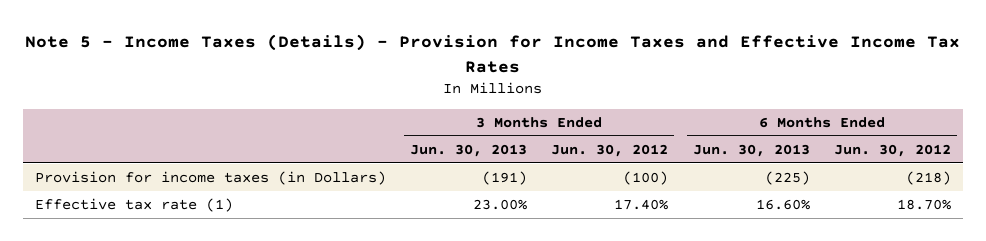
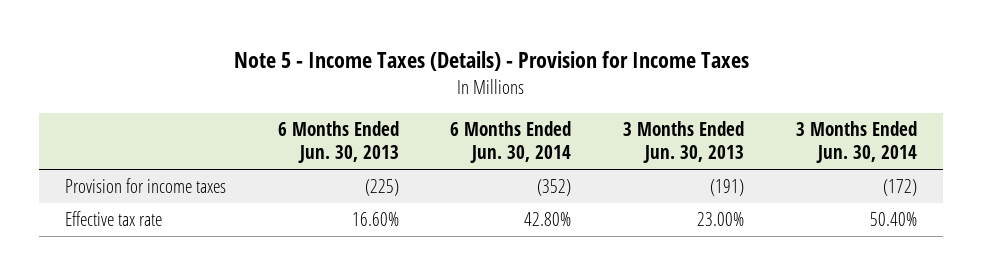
[24,34,960,73] Note 5 - Income Taxes (Details) - Provision for Income Taxes and Effective Income Tax Rates -> [233,51,749,72] Note 5 - Income Taxes (Details) - Provision for Income Taxes
[551,143,669,157] Jun. 30, 2012 -> none
[833,143,951,157] Jun. 30, 2012 -> none
none -> [450,120,572,164] 6 Months Ended Jun. 30, 2014
none -> [795,120,917,164] 3 Months Ended Jun. 30, 2014
[34,171,386,186] Provision for income taxes (in Dollars) -> [65,178,227,194] Provision for income taxes
[34,198,233,213] Effective tax rate (1) -> [65,211,163,227] Effective tax rate

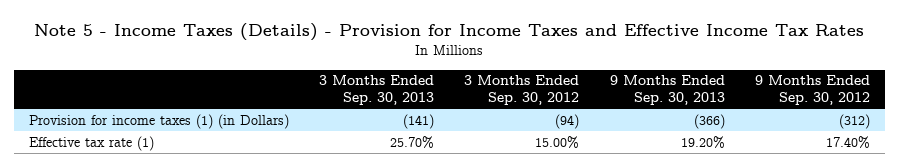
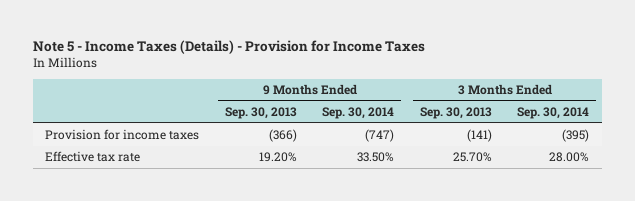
[34,23,865,42] Note 5 - Income Taxes (Details) - Provision for Income Taxes and Effective Income Tax Rates -> [32,40,425,55] Note 5 - Income Taxes (Details) - Provision for Income Taxes
[464,75,580,106] 3 Months Ended Sep. 30, 2012 -> none
[754,75,870,106] 9 Months Ended Sep. 30, 2012 -> none
none -> [322,107,395,120] Sep. 30, 2014
none -> [517,107,590,120] Sep. 30, 2014
[29,113,290,129] Provision for income taxes (1) (in Dollars) -> [45,129,200,141] Provision for income taxes
[29,135,155,151] Effective tax rate (1) -> [45,151,141,163] Effective tax rate

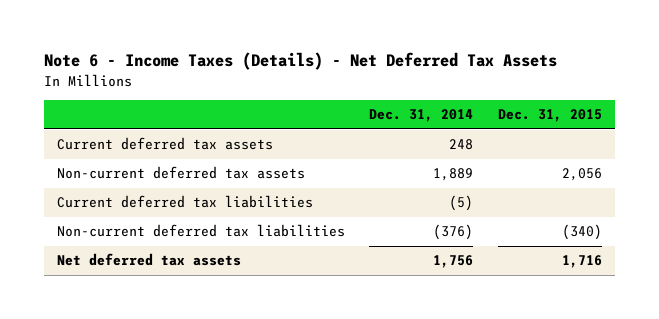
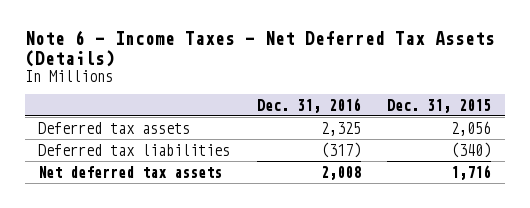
[44,52,558,71] Note 6 - Income Taxes (Details) - Net Deferred Tax Assets -> [25,29,496,67] Note 6 - Income Taxes - Net Deferred Tax Assets (Details)
[369,109,474,123] Dec. 31, 2014 -> none
none -> [256,98,361,114] Dec. 31, 2016
[56,137,273,151] Current deferred tax assets -> none
[56,195,313,209] Current deferred tax liabilities -> none
[56,166,305,180] Non-current deferred tax assets -> [38,121,191,134] Deferred tax assets
[56,224,345,238] Non-current deferred tax liabilities -> [38,143,231,156] Deferred tax liabilities

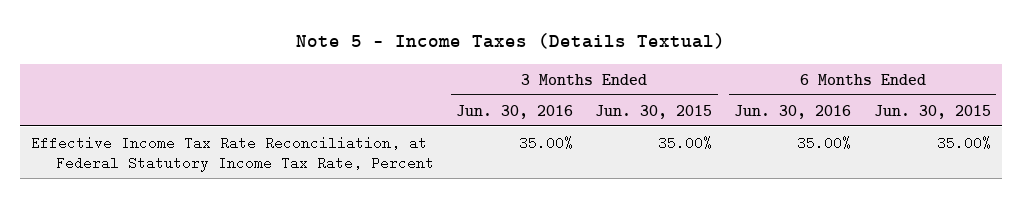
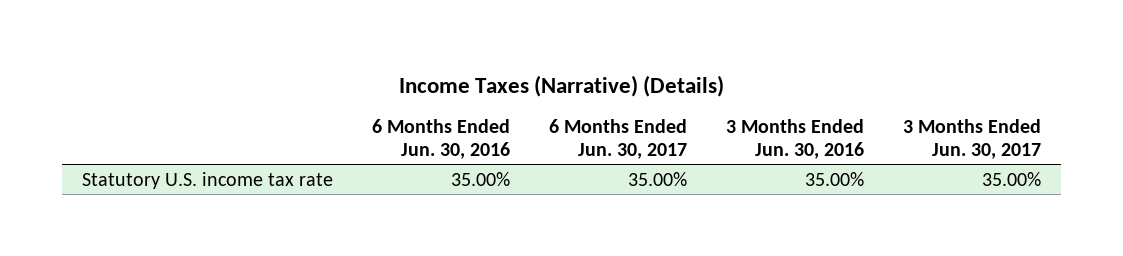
[295,32,725,49] Note 5 - Income Taxes (Details Textual) -> [398,75,724,98] Income Taxes (Narrative) (Details)
[595,104,713,119] Jun. 30, 2015 -> none
[873,104,991,119] Jun. 30, 2015 -> none
none -> [549,119,688,160] 6 Months Ended Jun. 30, 2017
none -> [903,119,1042,160] 3 Months Ended Jun. 30, 2017
[31,135,435,173] Effective Income Tax Rate Reconciliation, at Federal Statutory Income Tax Rate, Percent -> [81,171,333,189] Statutory U.S. income tax rate

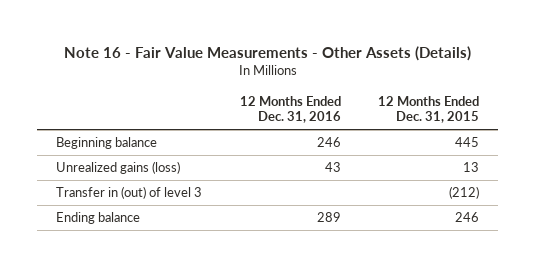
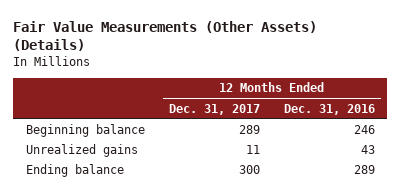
[63,45,471,61] Note 16 - Fair Value Measurements - Other Assets (Details) -> [13,20,318,51] Fair Value Measurements (Other Assets) (Details)
[378,95,480,124] 12 Months Ended Dec. 31, 2015 -> none
none -> [168,103,260,115] Dec. 31, 2017
[55,186,202,200] Transfer in (out) of level 3 -> none
[55,161,180,175] Unrealized gains (loss) -> [25,143,138,157] Unrealized gains

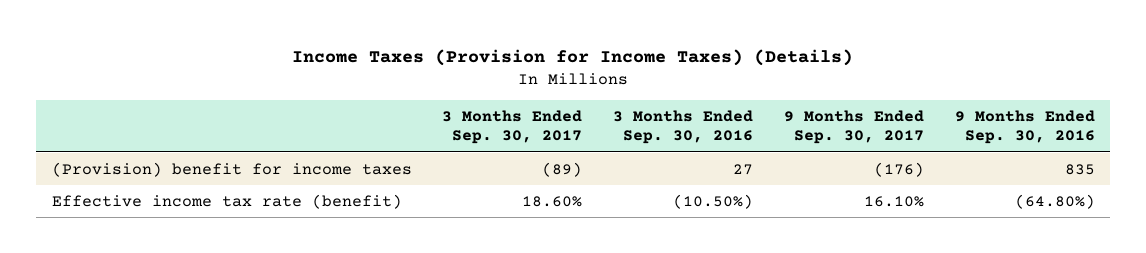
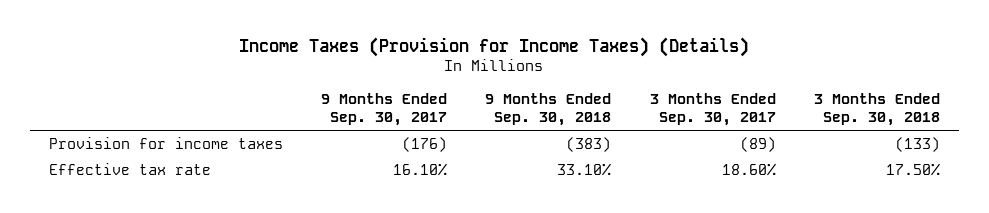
[613,109,754,145] 3 Months Ended Sep. 30, 2016 -> none
[954,109,1095,145] 9 Months Ended Sep. 30, 2016 -> none
none -> [485,93,612,126] 9 Months Ended Sep. 30, 2018
none -> [813,93,940,126] 3 Months Ended Sep. 30, 2018
[51,161,412,177] (Provision) benefit for income taxes -> [48,137,283,150] Provision for income taxes
[51,193,402,209] Effective income tax rate (benefit) -> [48,163,211,176] Effective tax rate

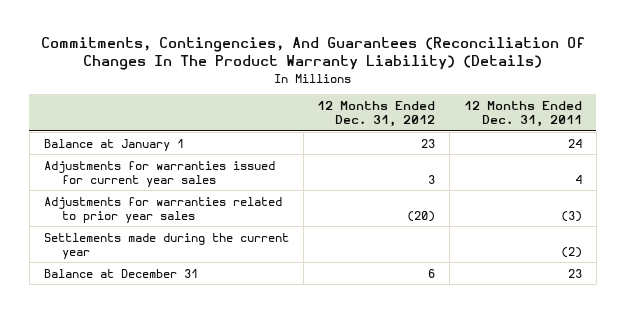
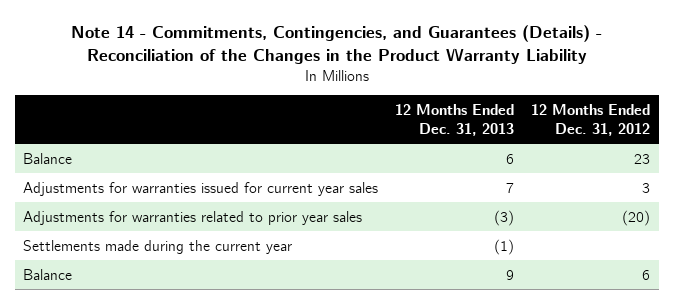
[40,36,585,71] Commitments, Contingencies, And Guarantees (Reconciliation Of Changes In The Product Warranty Liability) (Details) -> [70,24,602,64] Note 14 - Commitments, Contingencies, and Guarantees (Details) - Reconciliation of the Changes in the Product Warranty Liability
[464,101,583,128] 12 Months Ended Dec. 31, 2011 -> none
none -> [395,103,515,136] 12 Months Ended Dec. 31, 2013
[43,138,184,151] Balance at January 1 -> [23,152,73,164] Balance
[43,268,198,278] Balance at December 31 -> [23,268,73,280] Balance

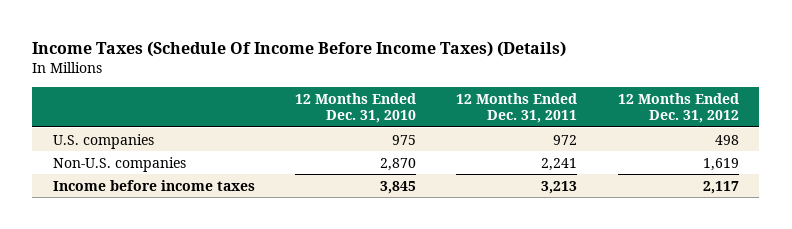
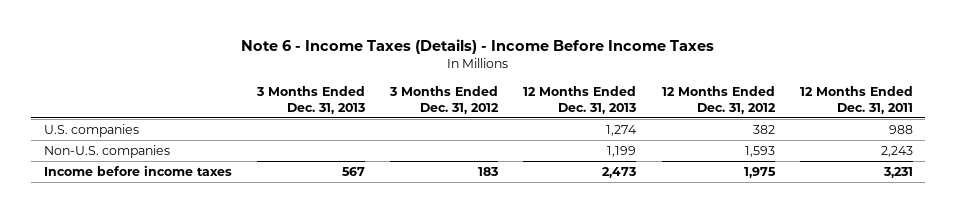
[32,41,567,58] Income Taxes (Schedule Of Income Before Income Taxes) (Details) -> [241,39,715,55] Note 6 - Income Taxes (Details) - Income Before Income Taxes
[295,92,417,124] 12 Months Ended Dec. 31, 2010 -> none
none -> [256,85,366,114] 3 Months Ended Dec. 31, 2013
none -> [389,85,500,114] 3 Months Ended Dec. 31, 2012
none -> [523,85,637,114] 12 Months Ended Dec. 31, 2013
[553,134,578,145] 972 -> [888,125,913,135] 988
[714,134,739,145] 498 -> [752,125,775,135] 382
[541,157,578,171] 2,241 -> [880,146,913,158] 2,243
[702,157,739,171] 1,619 -> [744,146,775,158] 1,593
[541,180,578,194] 3,213 -> [882,167,913,179] 3,231
[702,180,739,194] 2,117 -> [743,167,776,179] 1,975

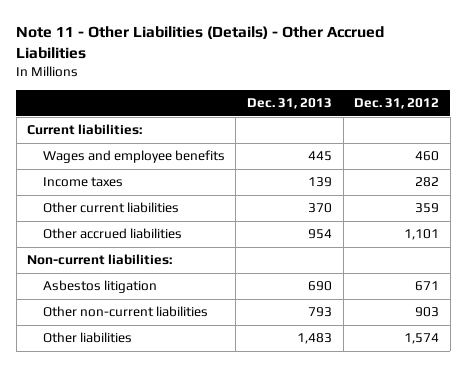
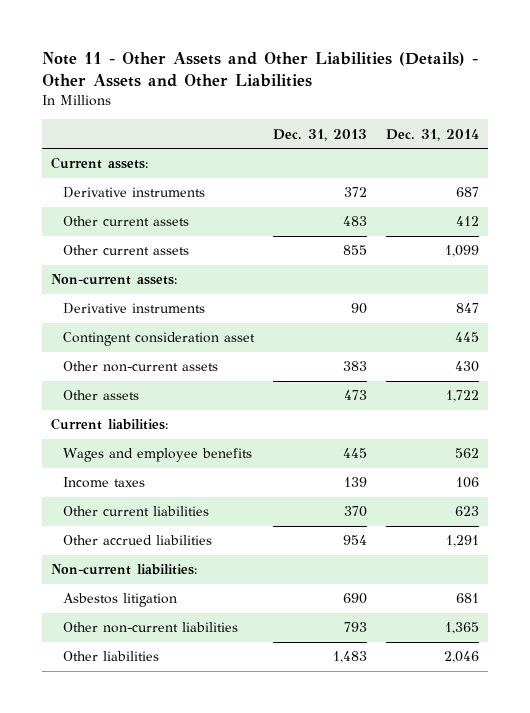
[16,26,385,60] Note 11 - Other Liabilities (Details) - Other Accrued Liabilities -> [41,51,478,87] Note 11 - Other Assets and Other Liabilities (Details) - Other Assets and Other Liabilities
[354,97,440,109] Dec. 31, 2012 -> none
none -> [385,128,479,141] Dec. 31, 2014
none -> [51,157,149,170] Current assets:
none -> [63,187,206,199] Derivative instruments
none -> [63,216,190,227] Other current assets
none -> [63,245,190,256] Other current assets
none -> [51,274,178,286] Non-current assets:
none -> [63,303,206,315] Derivative instruments
none -> [63,332,256,347] Contingent consideration asset
none -> [63,361,219,373] Other non-current assets
none -> [63,390,140,401] Other assets

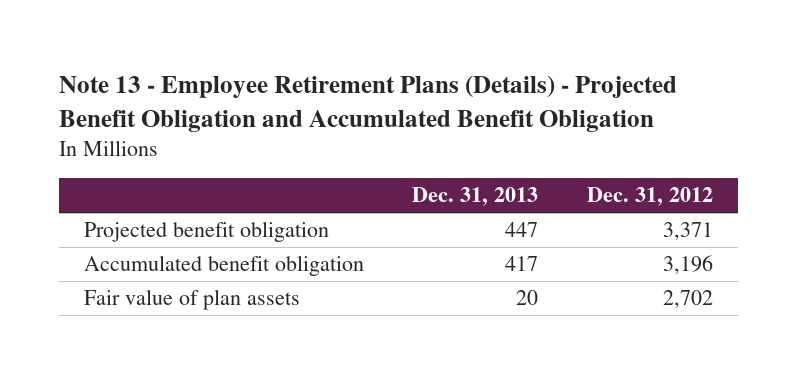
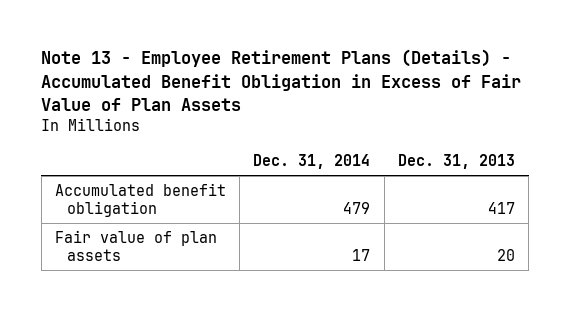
[59,75,678,132] Note 13 - Employee Retirement Plans (Details) - Projected Benefit Obligation and Accumulated Benefit Obligation -> [41,49,522,111] Note 13 - Employee Retirement Plans (Details) - Accumulated Benefit Obligation in Excess of Fair Value of Plan Assets
[587,187,714,207] Dec. 31, 2012 -> none
none -> [253,154,371,170] Dec. 31, 2014
[83,221,329,243] Projected benefit obligation -> none

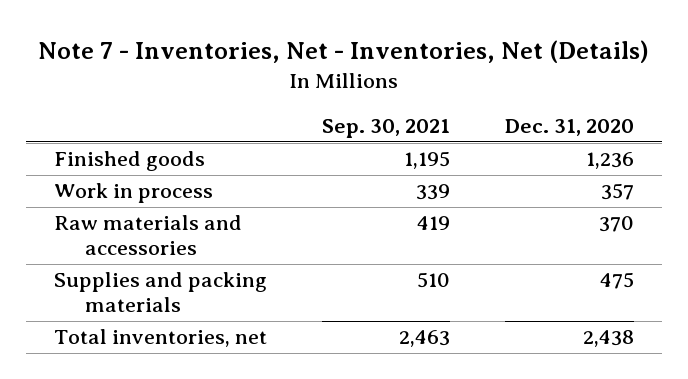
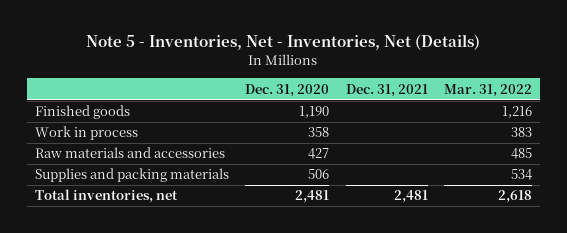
[38,40,650,64] Note 7 - Inventories, Net - Inventories, Net (Details) -> [86,34,481,51] Note 5 - Inventories, Net - Inventories, Net (Details)
[322,118,451,138] Sep. 30, 2021 -> none
none -> [345,83,428,97] Dec. 31, 2021
none -> [444,83,533,97] Mar. 31, 2022
[586,152,635,170] 1,236 -> [299,106,330,119] 1,190
[601,183,635,201] 357 -> [308,127,330,138] 358
[599,216,635,233] 370 -> [308,148,330,160] 427
[600,272,635,290] 475 -> [308,169,330,180] 506
[583,330,635,348] 2,438 -> [295,190,330,204] 2,481

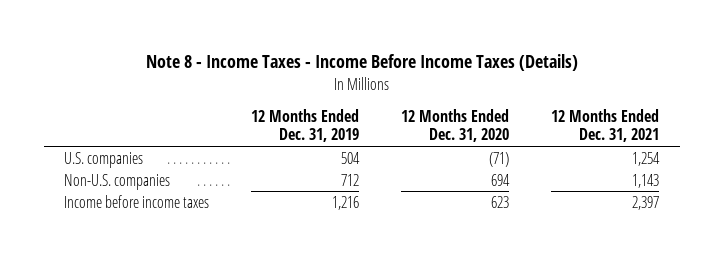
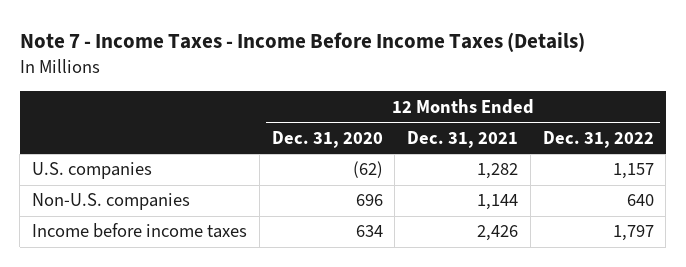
[145,54,578,72] Note 8 - Income Taxes - Income Before Income Taxes (Details) -> [19,32,585,53] Note 7 - Income Taxes - Income Before Income Taxes (Details)
[251,109,360,143] 12 Months Ended Dec. 31, 2019 -> none
none -> [542,130,654,148] Dec. 31, 2022
[489,151,510,167] (71) -> [352,161,383,179] (62)
[632,151,661,166] 1,254 -> [477,163,519,180] 1,282
[491,173,511,186] 694 -> [355,194,383,207] 696
[632,173,660,188] 1,143 -> [477,194,519,211] 1,144
[491,195,510,208] 623 -> [355,225,383,238] 634
[632,195,660,210] 2,397 -> [477,225,519,242] 2,426

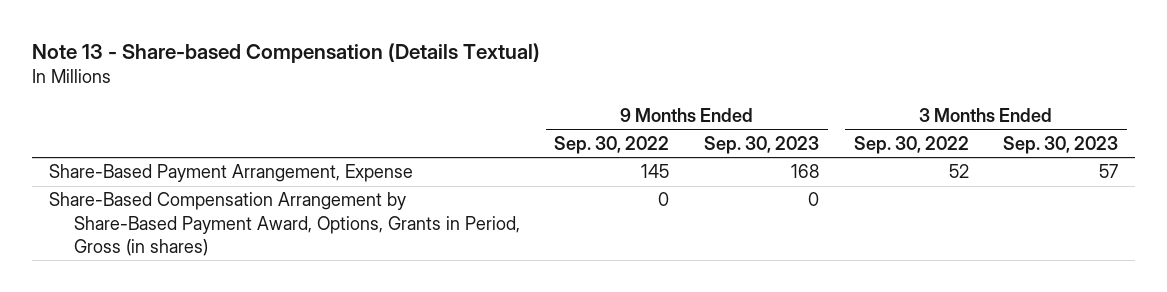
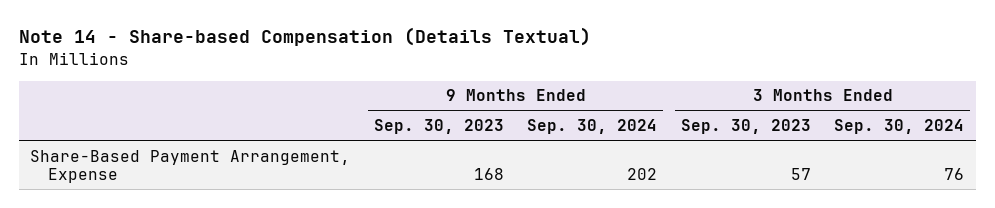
[31,43,540,64] Note 13 - Share-based Compensation (Details Textual) -> [18,27,591,47] Note 14 - Share-based Compensation (Details Textual)
[554,135,670,154] Sep. 30, 2022 -> none
[853,135,969,154] Sep. 30, 2022 -> none
none -> [527,119,658,135] Sep. 30, 2024
none -> [834,119,965,135] Sep. 30, 2024
[48,192,520,256] Share-Based Compensation Arrangement by Share-Based Payment Award, Options, Grants in Period, Gross (in shares) -> none

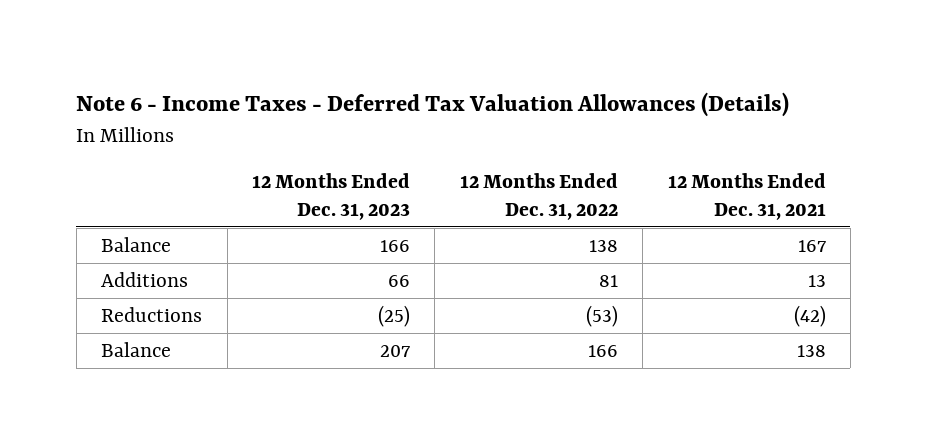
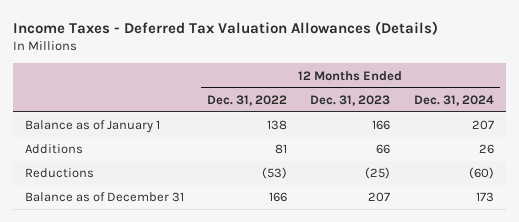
[76,92,790,118] Note 6 - Income Taxes - Deferred Tax Valuation Allowances (Details) -> [12,21,438,36] Income Taxes - Deferred Tax Valuation Allowances (Details)
[667,173,826,220] 12 Months Ended Dec. 31, 2021 -> none
none -> [413,94,494,106] Dec. 31, 2024
[101,236,172,252] Balance -> [24,120,160,134] Balance as of January 1
[101,341,172,357] Balance -> [24,192,184,203] Balance as of December 31

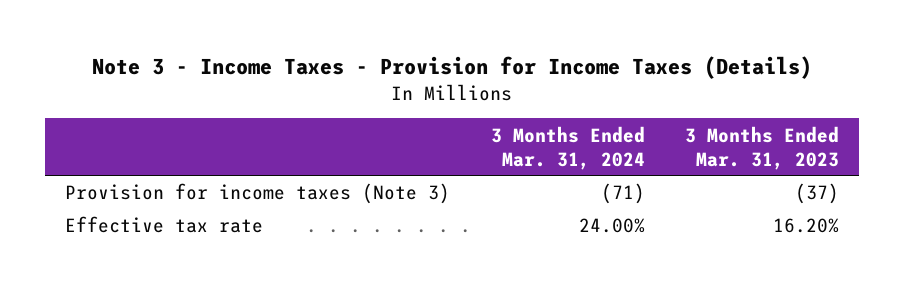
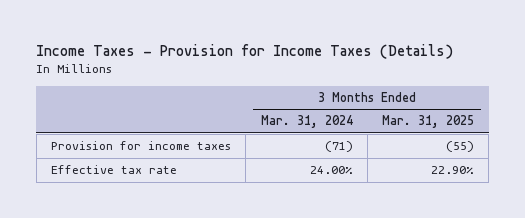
[92,56,813,80] Note 3 - Income Taxes - Provision for Income Taxes (Details) -> [36,43,454,59] Income Taxes - Provision for Income Taxes (Details)
[685,125,840,170] 3 Months Ended Mar. 31, 2023 -> none
none -> [382,115,475,129] Mar. 31, 2025
[65,183,451,205] Provision for income taxes (Note 3) -> [51,141,232,151] Provision for income taxes

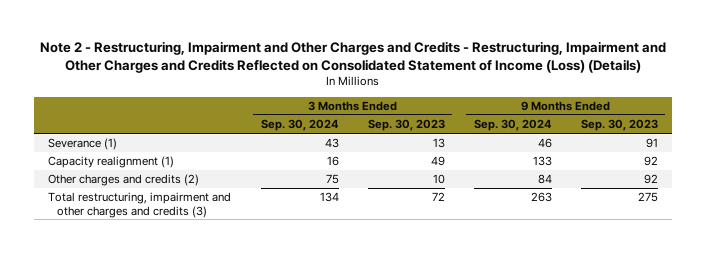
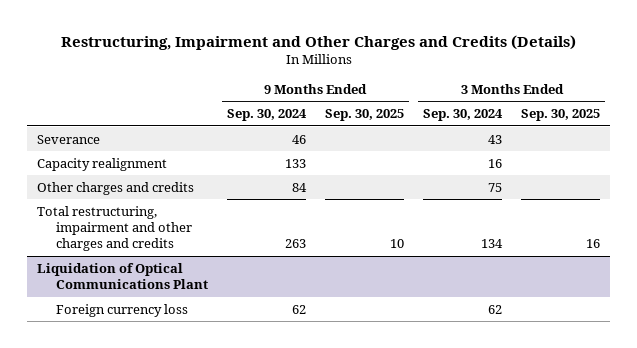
[40,40,667,73] Note 2 - Restructuring, Impairment and Other Charges and Credits - Restructuring, Impairment and Other Charges and Credits Reflected on Consolidated Statement of Income (Loss) (Details) -> [60,35,576,51] Restructuring, Impairment and Other Charges and Credits (Details)
[367,119,445,132] Sep. 30, 2023 -> none
[580,119,658,132] Sep. 30, 2023 -> none
none -> [324,109,404,122] Sep. 30, 2025
none -> [521,109,601,122] Sep. 30, 2025
[48,138,118,151] Severance (1) -> [36,134,100,144] Severance
[48,156,175,169] Capacity realignment (1) -> [36,157,167,171] Capacity realignment
[48,174,200,187] Other charges and credits (2) -> [36,181,194,195] Other charges and credits
[48,192,232,218] Total restructuring, impairment and other charges and credits (3) -> [36,205,192,252] Total restructuring, impairment and other charges and credits
none -> [36,262,208,290] Liquidation of Optical Communications Plant
none -> [55,303,188,317] Foreign currency loss

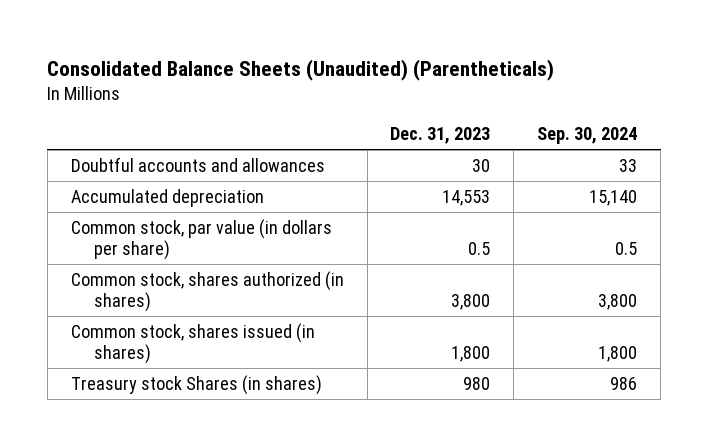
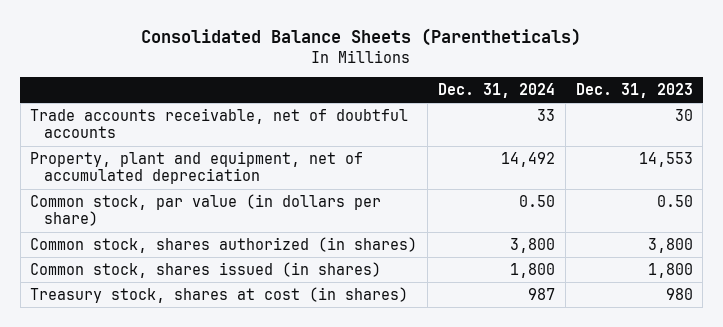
[47,58,555,81] Consolidated Balance Sheets (Unaudited) (Parentheticals) -> [141,27,582,46] Consolidated Balance Sheets (Parentheticals)
[537,127,638,145] Sep. 30, 2024 -> none
none -> [437,83,555,99] Dec. 31, 2024
[70,157,325,173] Doubtful accounts and allowances -> [30,108,409,139] Trade accounts receivable, net of doubtful accounts
[70,189,264,208] Accumulated depreciation -> [30,151,364,185] Property, plant and equipment, net of accumulated depreciation
[468,242,491,256] 0.5 -> [656,195,693,208] 0.50
[70,375,322,396] Treasury stock Shares (in shares) -> [30,287,409,304] Treasury stock, shares at cost (in shares)

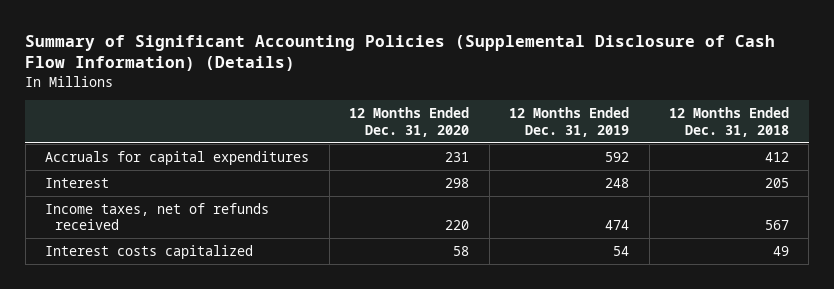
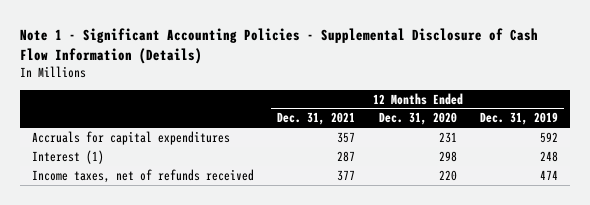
[25,34,776,72] Summary of Significant Accounting Policies (Supplemental Disclosure of Cash Flow Information) (Details) -> [20,27,539,64] Note 1 - Significant Accounting Policies - Supplemental Disclosure of Cash Flow Information (Details)
[668,107,789,137] 12 Months Ended Dec. 31, 2018 -> none
none -> [277,112,356,126] Dec. 31, 2021
[45,178,110,189] Interest -> [31,149,104,164] Interest (1)
[45,245,254,260] Interest costs capitalized -> none

